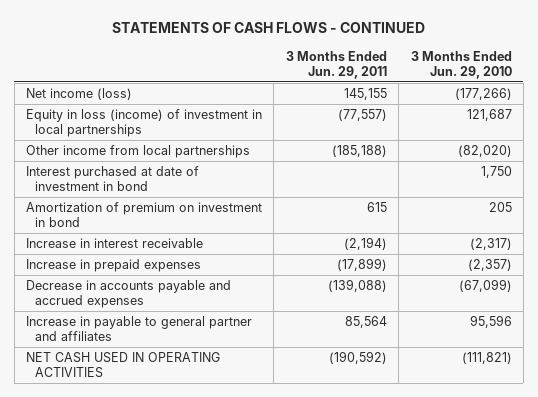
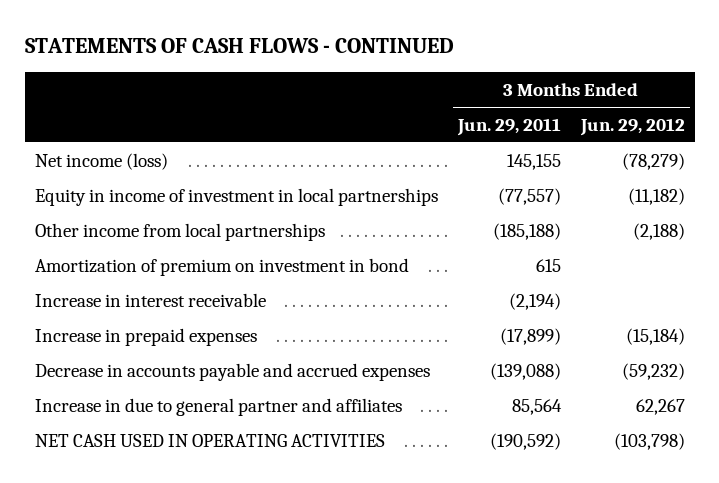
[410,50,512,79] 3 Months Ended Jun. 29, 2010 -> none
none -> [579,117,685,136] Jun. 29, 2012
[26,109,263,137] Equity in loss (income) of investment in local partnerships -> [34,187,438,206] Equity in income of investment in local partnerships
[26,166,200,191] Interest purchased at date of investment in bond -> none
[26,316,253,341] Increase in payable to general partner and affiliates -> [34,397,402,416] Increase in due to general partner and affiliates

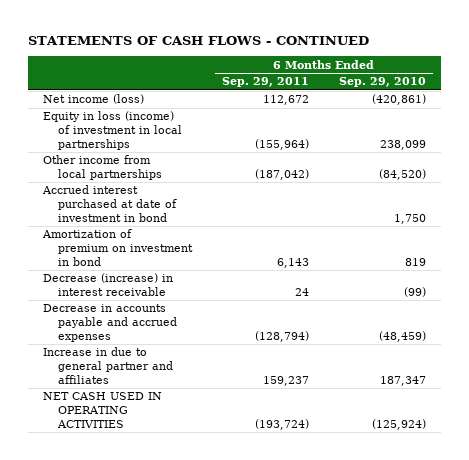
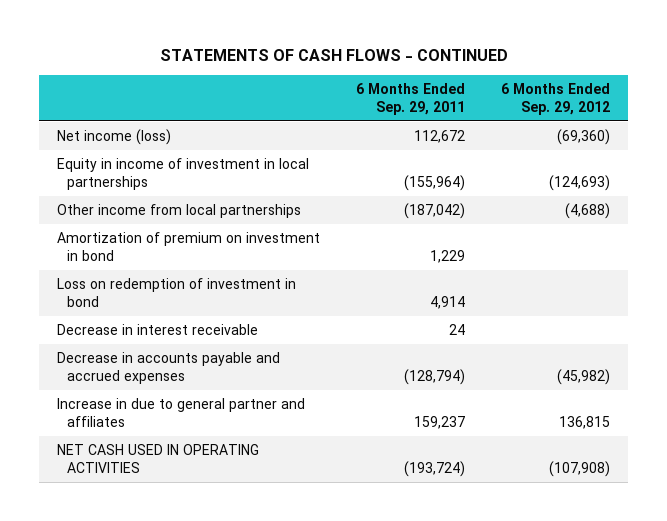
[338,77,426,88] Sep. 29, 2010 -> none
none -> [501,82,611,115] 6 Months Ended Sep. 29, 2012
[43,111,183,150] Equity in loss (income) of investment in local partnerships -> [57,157,310,191] Equity in income of investment in local partnerships
[42,185,178,222] Accrued interest purchased at date of investment in bond -> none
[276,257,309,268] 6,143 -> [430,250,466,264] 1,229
none -> [57,277,297,308] Loss on redemption of investment in bond
[43,273,174,297] Decrease (increase) in interest receivable -> [57,323,259,335] Decrease in interest receivable

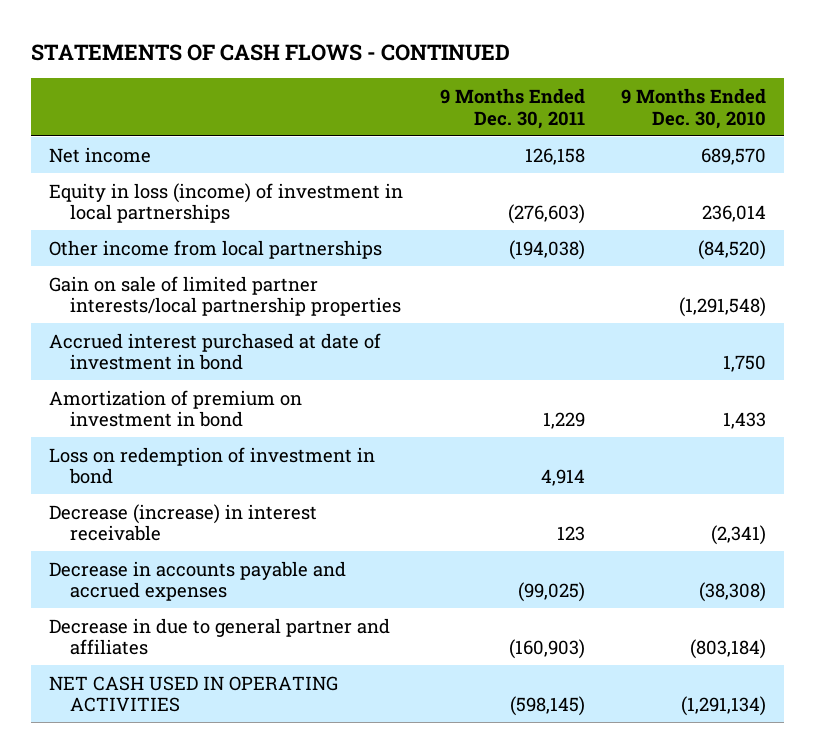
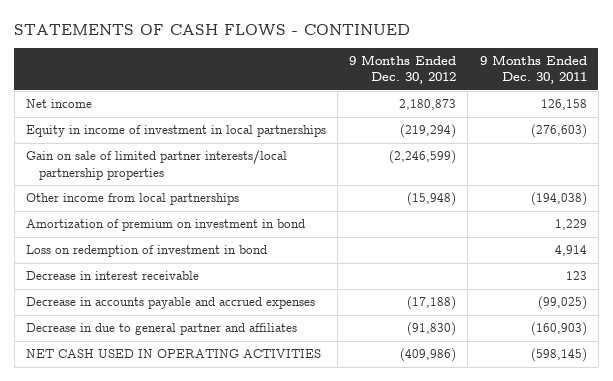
[620,88,766,129] 9 Months Ended Dec. 30, 2010 -> none
none -> [349,55,457,85] 9 Months Ended Dec. 30, 2012
[49,182,404,224] Equity in loss (income) of investment in local partnerships -> [25,125,326,138] Equity in income of investment in local partnerships
[49,332,382,371] Accrued interest purchased at date of investment in bond -> none
[49,239,383,259] Other income from local partnerships -> [25,193,239,206] Other income from local partnerships
[49,503,318,542] Decrease (increase) in interest receivable -> [25,271,199,281] Decrease in interest receivable

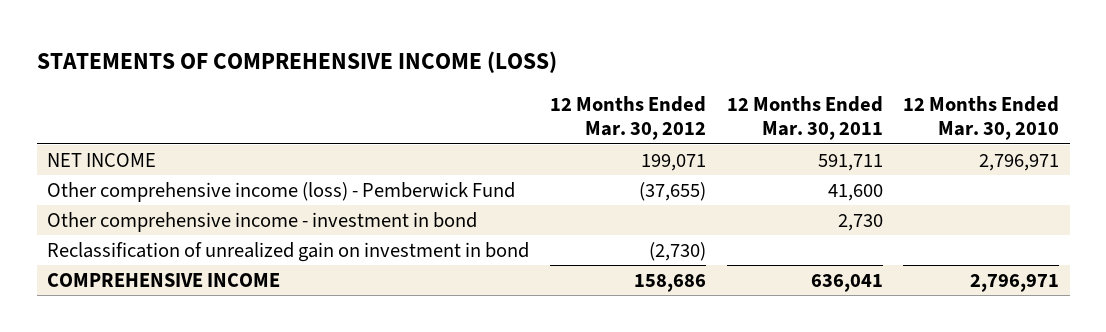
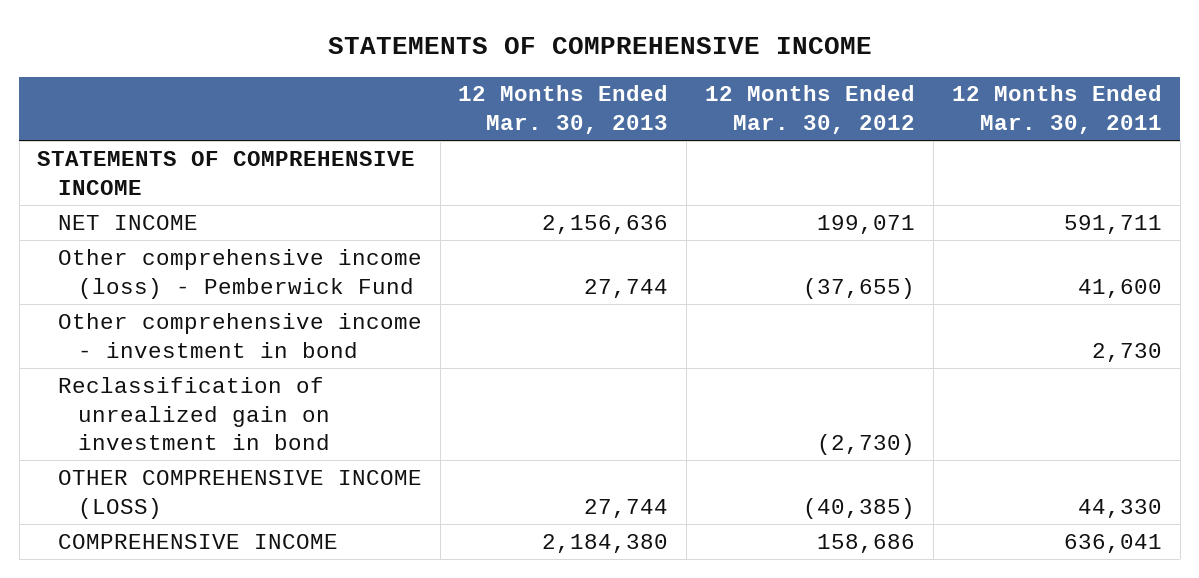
[36,50,557,73] STATEMENTS OF COMPREHENSIVE INCOME (LOSS) -> [327,37,872,55] STATEMENTS OF COMPREHENSIVE INCOME
[903,96,1060,141] 12 Months Ended Mar. 30, 2010 -> none
none -> [458,85,669,135] 12 Months Ended Mar. 30, 2013
none -> [37,150,416,195] STATEMENTS OF COMPREHENSIVE INCOME
none -> [57,469,422,519] OTHER COMPREHENSIVE INCOME (LOSS)

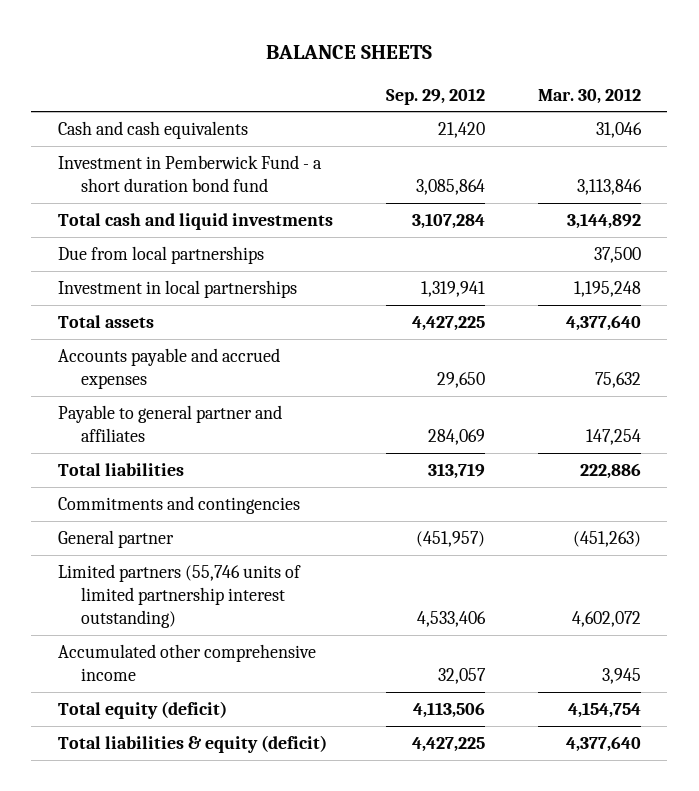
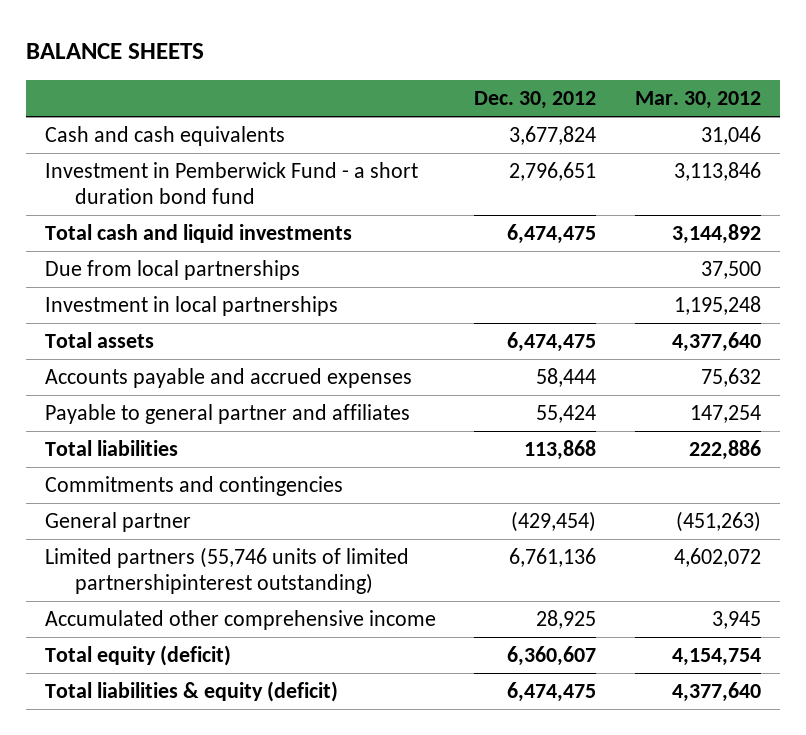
[385,87,485,105] Sep. 29, 2012 -> none
none -> [474,91,597,110] Dec. 30, 2012
[57,564,301,629] Limited partners (55,746 units of limited partnership interest outstanding) -> [44,547,409,594] Limited partners (55,746 units of limited partnershipinterest outstanding)

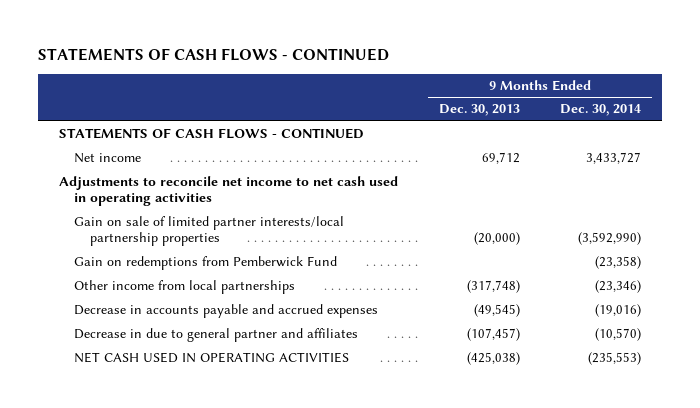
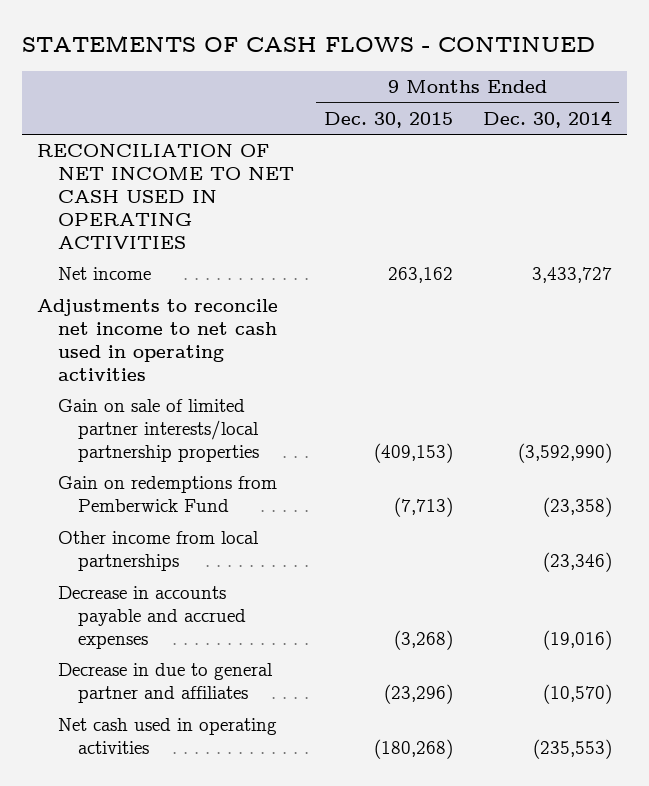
[438,104,520,117] Dec. 30, 2013 -> none
none -> [323,112,453,129] Dec. 30, 2015
[58,128,364,140] STATEMENTS OF CASH FLOWS - CONTINUED -> none
none -> [37,144,294,249] RECONCILIATION OF NET INCOME TO NET CASH USED IN OPERATING ACTIVITIES
[74,352,350,364] NET CASH USED IN OPERATING ACTIVITIES -> [57,718,277,755] Net cash used in operating activities

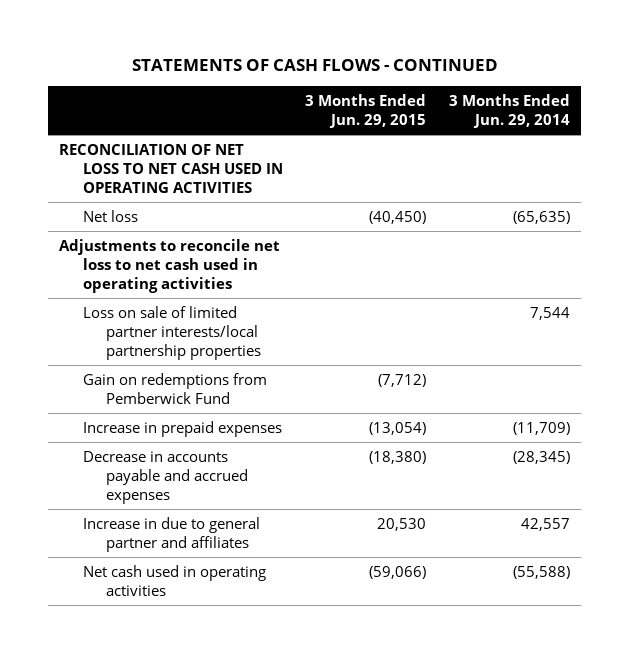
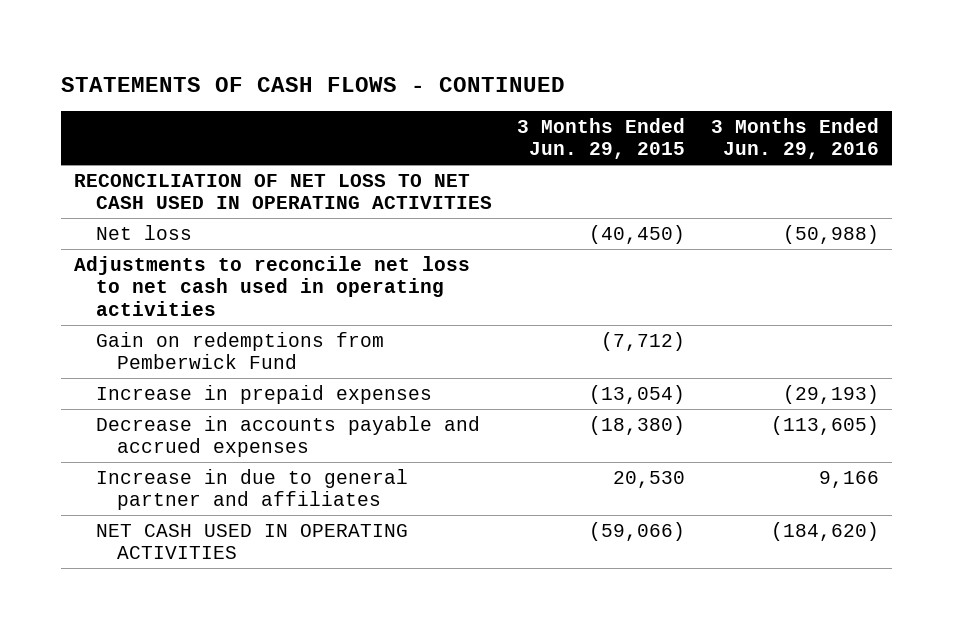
[449,93,571,129] 3 Months Ended Jun. 29, 2014 -> none
none -> [711,117,880,160] 3 Months Ended Jun. 29, 2016
[82,305,261,361] Loss on sale of limited partner interests/local partnership properties -> none
[82,564,266,596] Net cash used in operating activities -> [95,523,408,560] NET CASH USED IN OPERATING ACTIVITIES

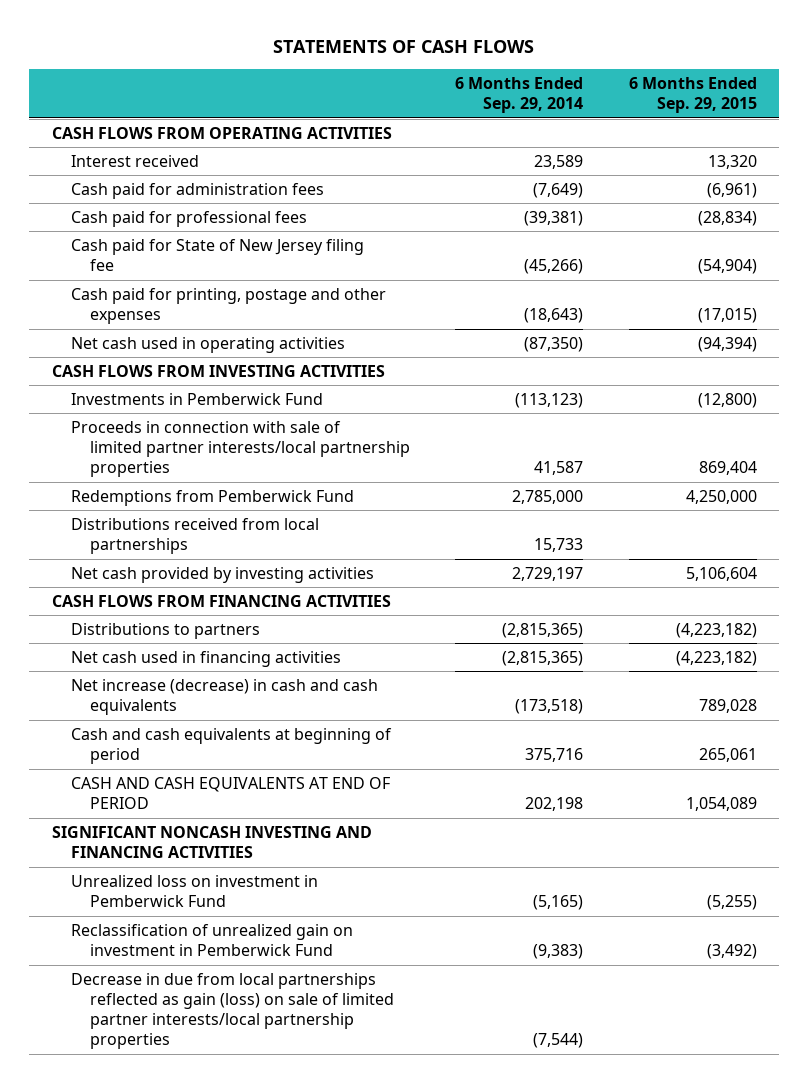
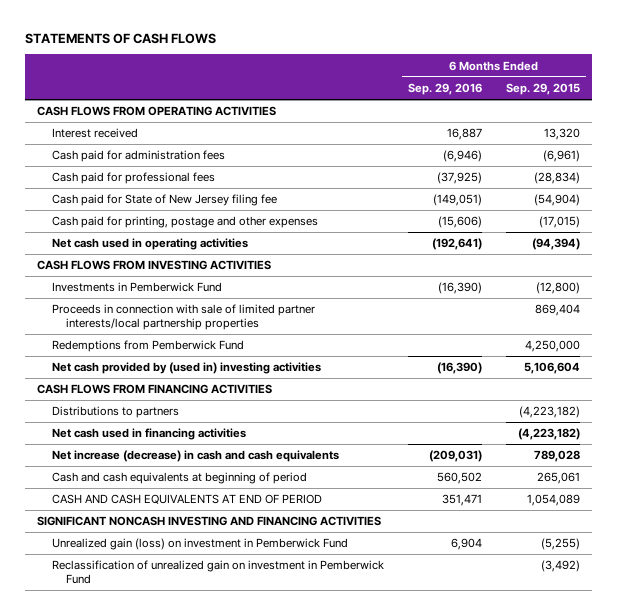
[455,77,584,114] 6 Months Ended Sep. 29, 2014 -> none
none -> [407,82,482,95] Sep. 29, 2016
[70,517,319,555] Distributions received from local partnerships -> none
[70,566,374,583] Net cash provided by investing activities -> [51,362,321,375] Net cash provided by (used in) investing activities
[70,874,318,908] Unrealized loss on investment in Pemberwick Fund -> [51,538,348,551] Unrealized gain (loss) on investment in Pemberwick Fund
[70,972,395,1050] Decrease in due from local partnerships reflected as gain (loss) on sale of limited partner interests/local partnership properties -> none

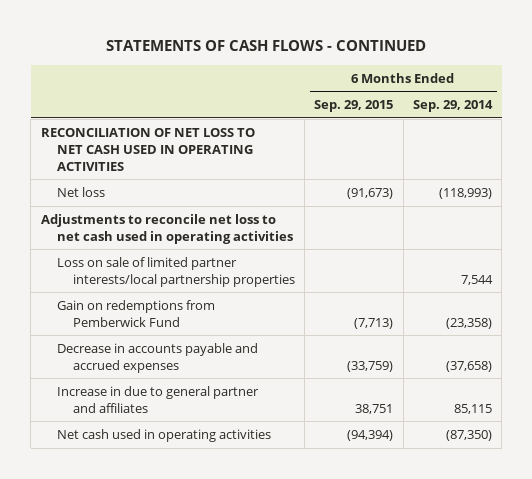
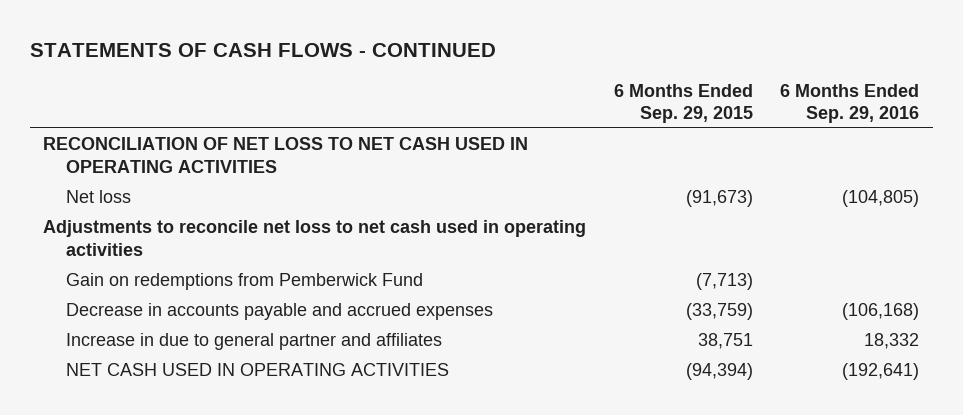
[412,100,493,113] Sep. 29, 2014 -> none
none -> [780,83,920,123] 6 Months Ended Sep. 29, 2016
[56,257,295,287] Loss on sale of limited partner interests/local partnership properties -> none
[56,429,271,443] Net cash used in operating activities -> [66,363,450,377] NET CASH USED IN OPERATING ACTIVITIES

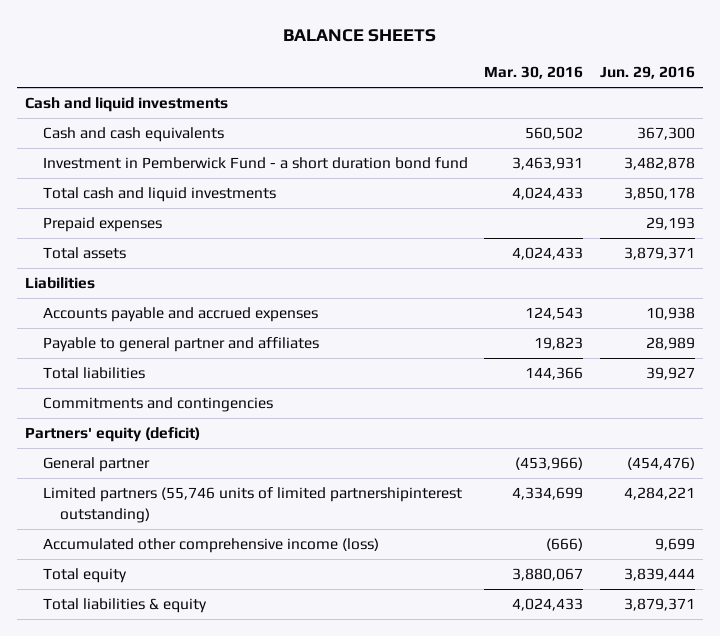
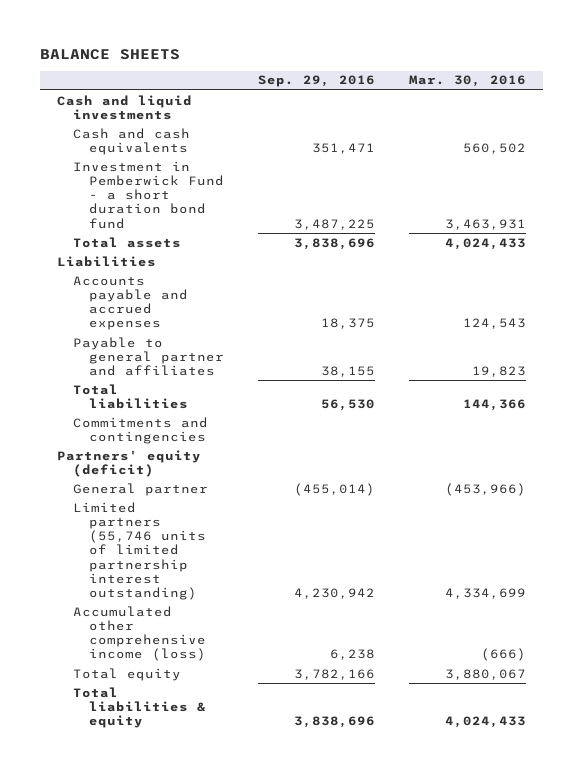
[600,66,696,80] Jun. 29, 2016 -> none
none -> [257,75,375,88] Sep. 29, 2016
[42,187,276,203] Total cash and liquid investments -> none
[42,217,162,233] Prepaid expenses -> none
[42,487,462,523] Limited partners (55,746 units of limited partnershipinterest outstanding) -> [72,501,206,601] Limited partners (55,746 units of limited partnership interest outstanding)

